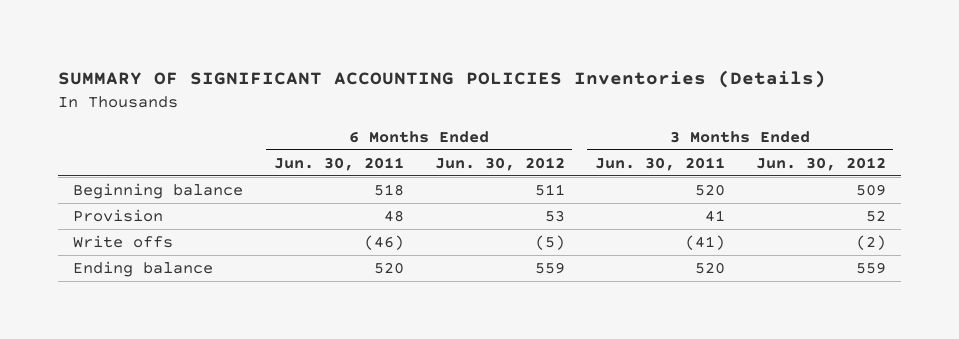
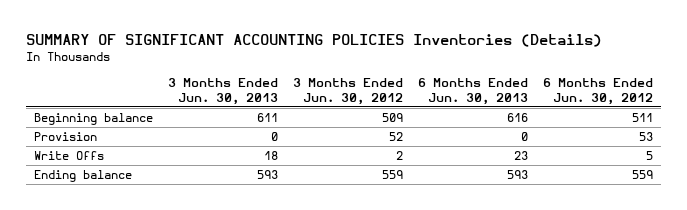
[273,156,404,171] Jun. 30, 2011 -> none
[595,156,726,171] Jun. 30, 2011 -> none
none -> [168,77,279,106] 3 Months Ended Jun. 30, 2013
none -> [418,77,529,106] 6 Months Ended Jun. 30, 2013
[73,234,174,248] Write offs -> [33,150,104,160] Write Offs
[534,234,565,250] (5) -> [646,150,654,160] 5
[855,234,886,250] (2) -> [396,150,404,160] 2

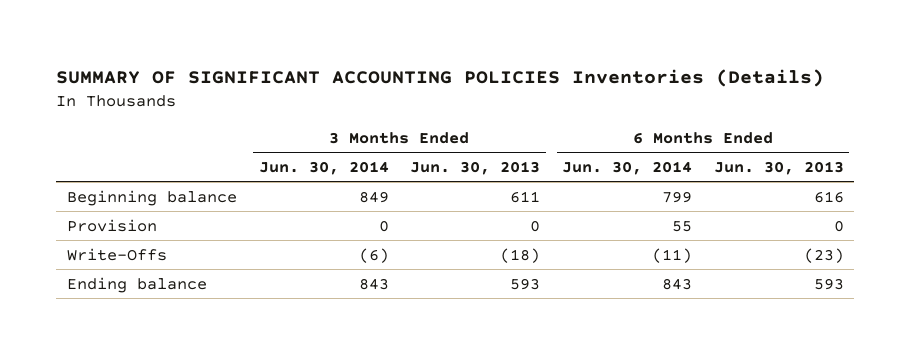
[293,77,404,106] 3 Months Ended Jun. 30, 2012 -> none
[543,77,654,106] 6 Months Ended Jun. 30, 2012 -> none
none -> [258,160,389,175] Jun. 30, 2014
none -> [561,160,692,175] Jun. 30, 2014
[33,150,104,160] Write Offs -> [67,247,168,261] Write-Offs
[264,150,279,160] 18 -> [500,247,541,263] (18)
[514,150,529,160] 23 -> [803,247,844,263] (23)

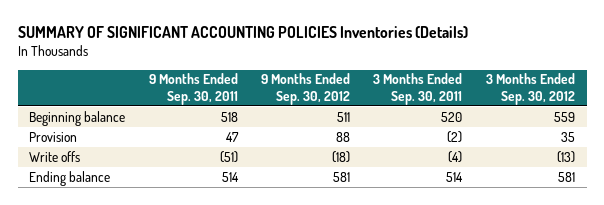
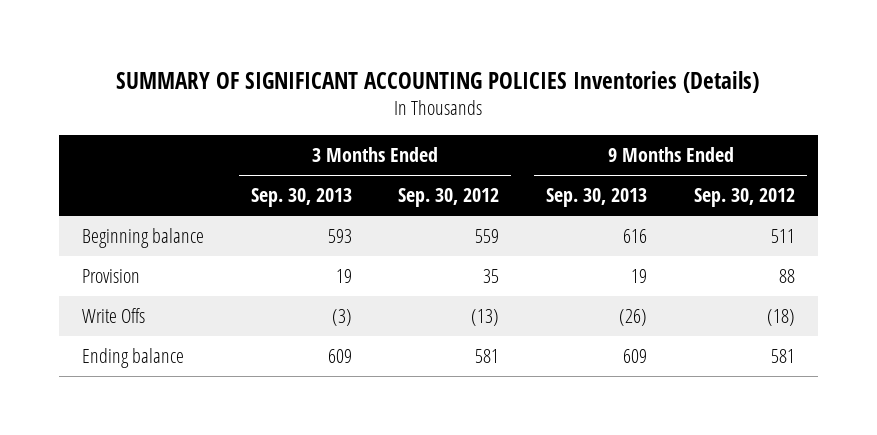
[148,73,238,105] 9 Months Ended Sep. 30, 2011 -> none
[373,73,463,105] 3 Months Ended Sep. 30, 2011 -> none
none -> [250,188,352,208] Sep. 30, 2013
none -> [546,188,648,208] Sep. 30, 2013
[29,150,81,162] Write offs -> [81,307,145,323] Write Offs

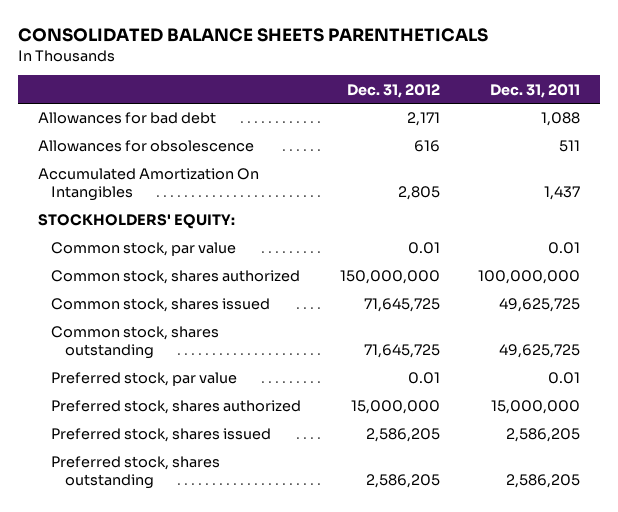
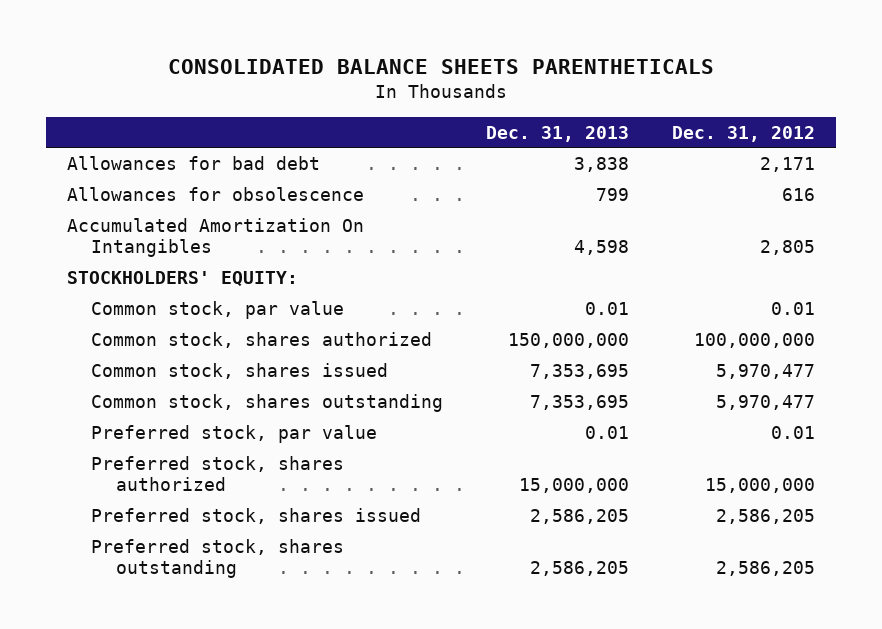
[490,83,581,98] Dec. 31, 2011 -> none
none -> [485,125,629,142] Dec. 31, 2013
[339,270,440,285] 150,000,000 -> [693,332,815,348] 100,000,000
[363,298,440,313] 71,645,725 -> [715,363,815,379] 5,970,477
[363,344,440,359] 71,645,725 -> [715,394,815,410] 5,970,477

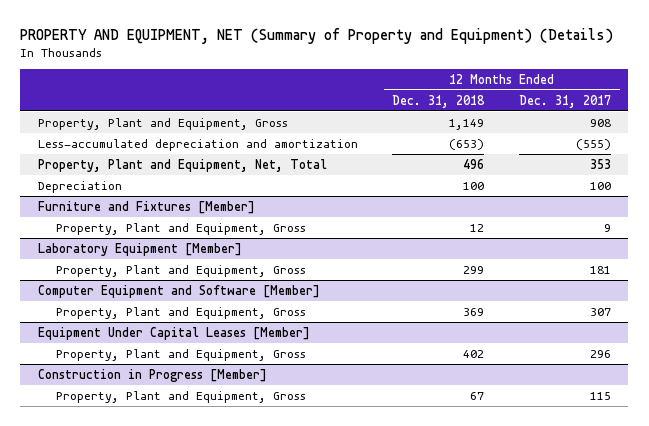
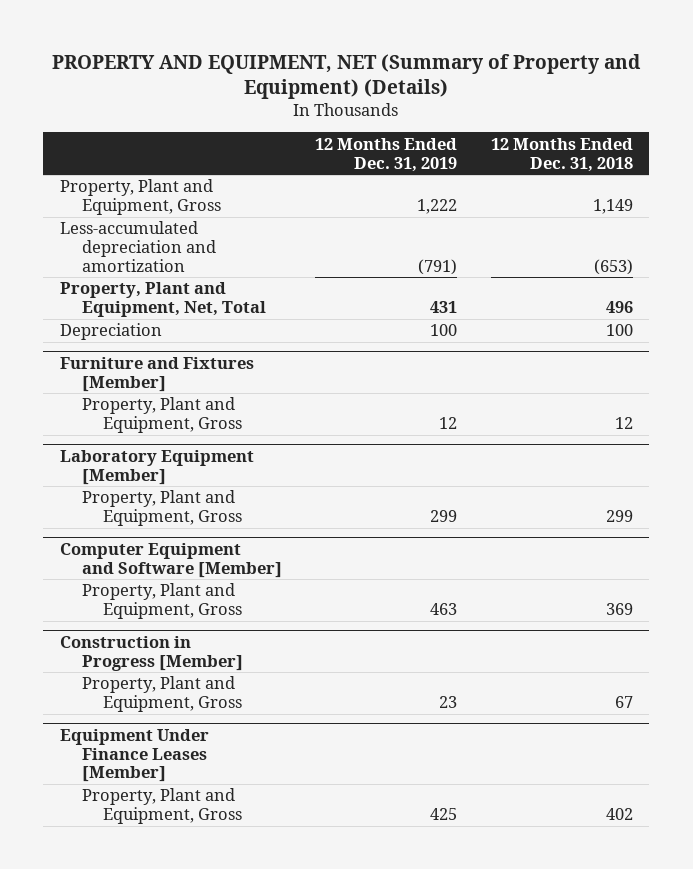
[518,94,611,108] Dec. 31, 2017 -> none
none -> [315,137,458,172] 12 Months Ended Dec. 31, 2019
[37,326,310,340] Equipment Under Capital Leases [Member] -> none
[55,348,306,361] Property, Plant and Equipment, Gross -> none
none -> [59,728,209,783] Equipment Under Finance Leases [Member]
none -> [81,788,243,825] Property, Plant and Equipment, Gross

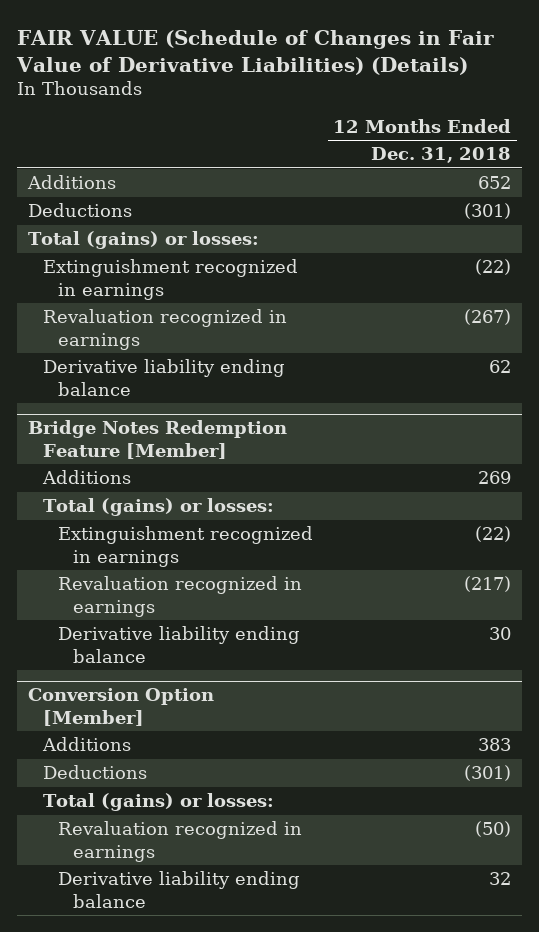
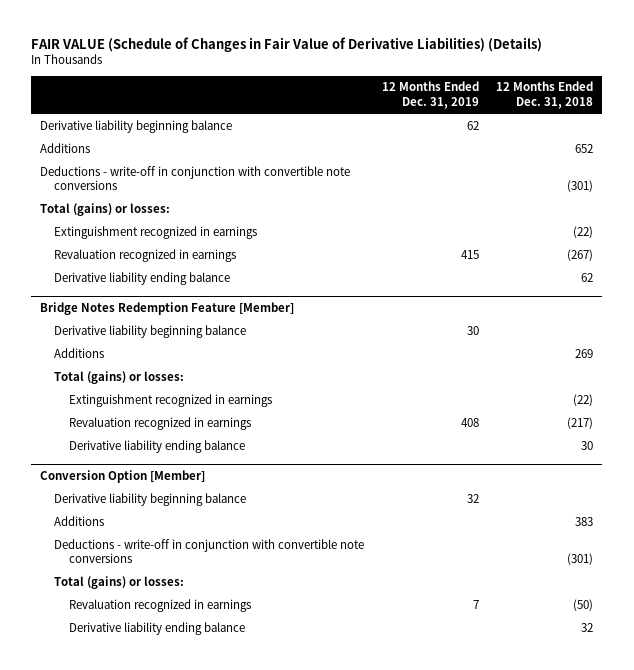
none -> [381,81,479,109] 12 Months Ended Dec. 31, 2019
none -> [40,119,233,133] Derivative liability beginning balance
[27,203,132,218] Deductions -> [40,165,351,191] Deductions - write-off in conjunction with convertible note conversions
none -> [54,324,247,338] Derivative liability beginning balance
none -> [54,492,247,506] Derivative liability beginning balance
[42,765,147,780] Deductions -> [54,538,365,564] Deductions - write-off in conjunction with convertible note conversions

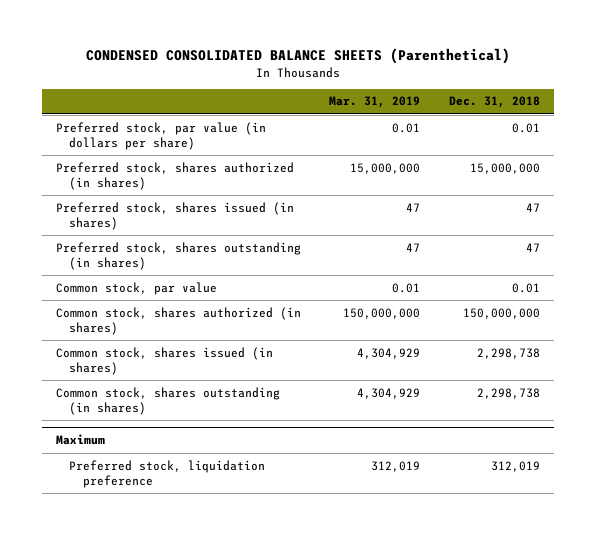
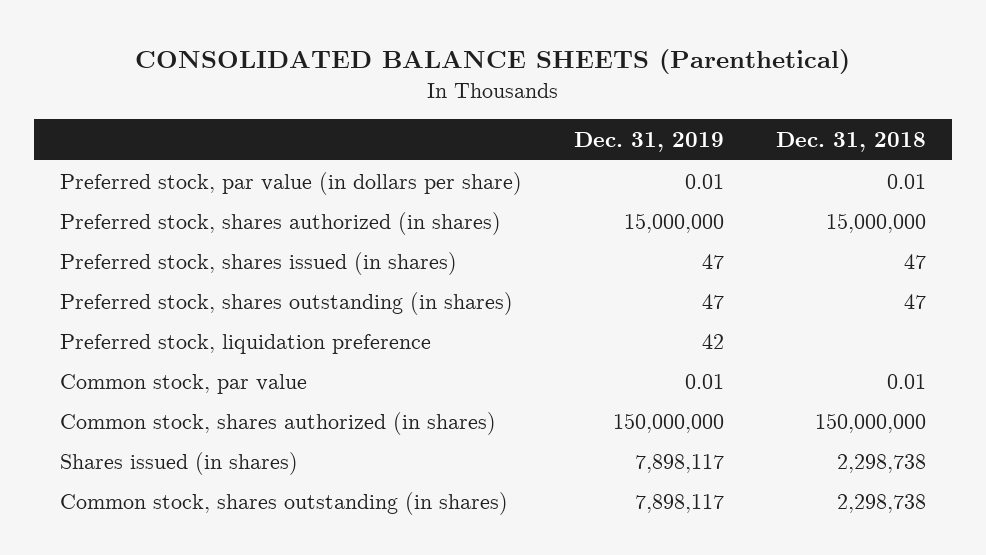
[85,48,510,65] CONDENSED CONSOLIDATED BALANCE SHEETS (Parenthetical) -> [135,49,851,75] CONSOLIDATED BALANCE SHEETS (Parenthetical)
[329,96,421,109] Mar. 31, 2019 -> none
none -> [574,131,725,152] Dec. 31, 2019
none -> [60,333,432,354] Preferred stock, liquidation preference
[55,346,273,376] Common stock, shares issued (in shares) -> [60,451,299,475] Shares issued (in shares)
[55,434,105,446] Maximum -> none
[69,459,266,489] Preferred stock, liquidation preference -> none

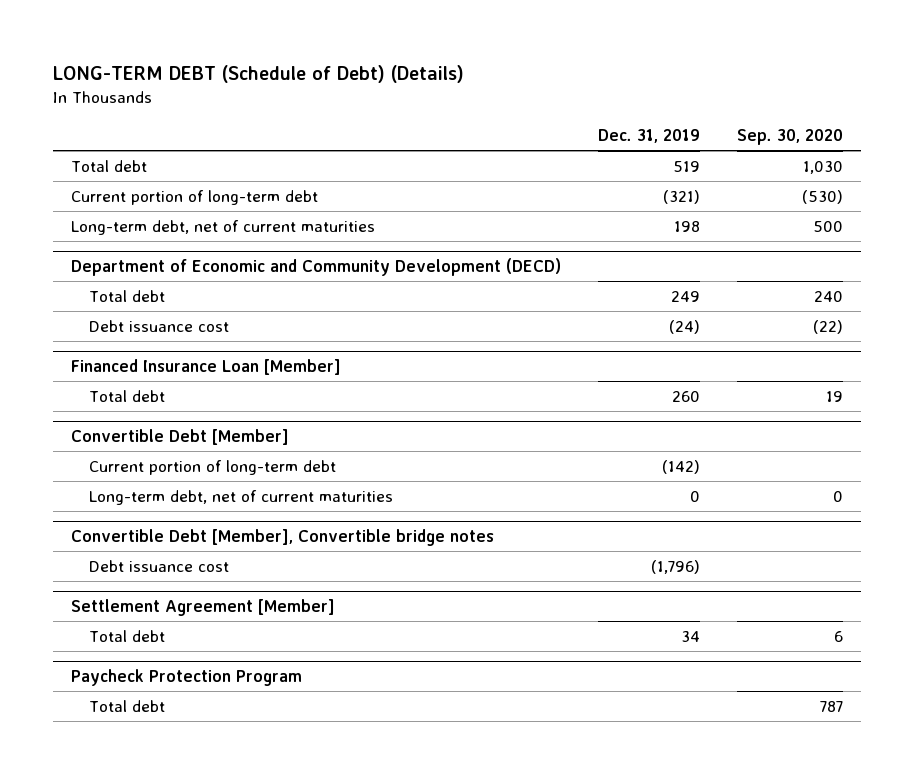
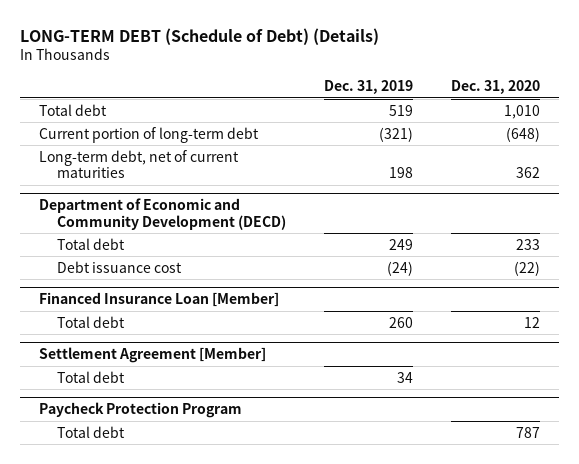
[736,128,843,145] Sep. 30, 2020 -> none
none -> [450,79,540,94] Dec. 31, 2020
[71,429,290,446] Convertible Debt [Member] -> none
[89,459,337,475] Current portion of long-term debt -> none
[89,489,394,505] Long-term debt, net of current maturities -> none
[71,529,495,547] Convertible Debt [Member], Convertible bridge notes -> none
[89,559,230,572] Debt issuance cost -> none

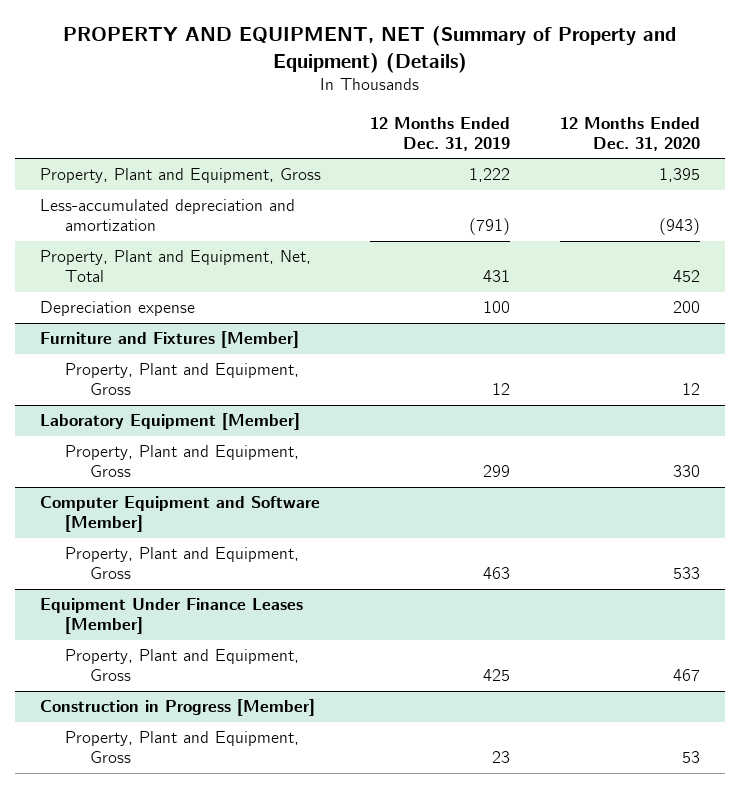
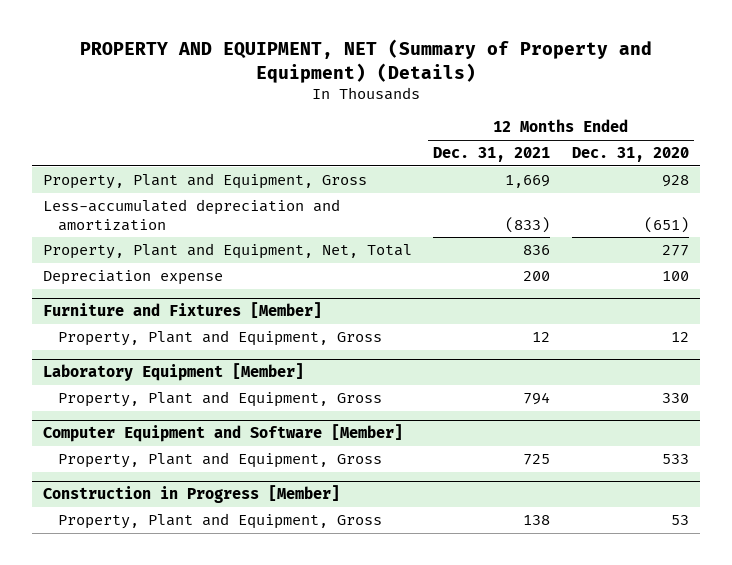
[370,116,511,151] 12 Months Ended Dec. 31, 2019 -> none
none -> [433,147,551,163] Dec. 31, 2021
[659,168,701,183] 1,395 -> [661,175,689,188] 928
[659,218,701,236] (943) -> [643,216,689,233] (651)
[673,270,701,283] 452 -> [661,245,689,257] 277
[673,301,701,314] 200 -> [661,271,689,282] 100
[39,598,303,635] Equipment Under Finance Leases [Member] -> none
[64,649,299,682] Property, Plant and Equipment, Gross -> none

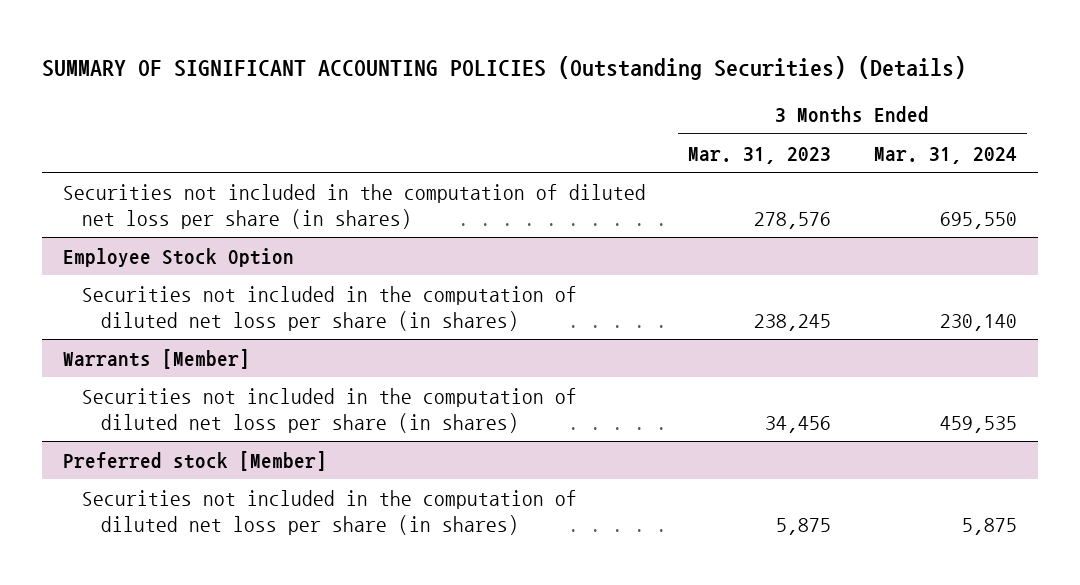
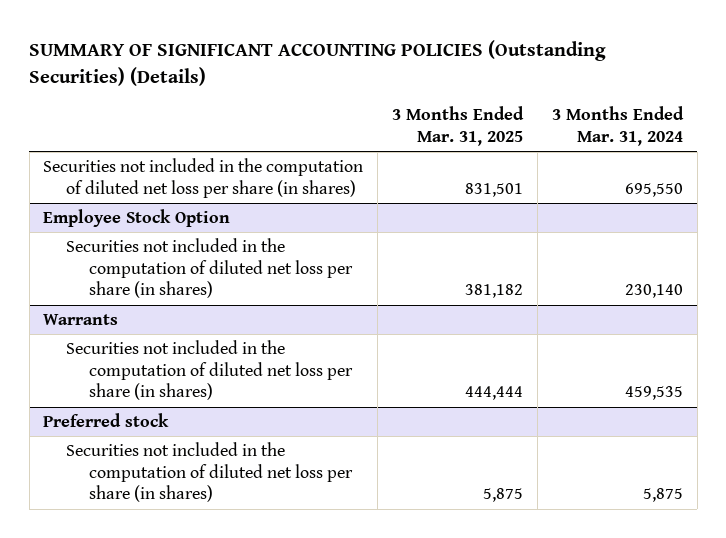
[688,146,832,164] Mar. 31, 2023 -> none
none -> [392,106,525,146] 3 Months Ended Mar. 31, 2025
[63,348,251,369] Warrants [Member] -> [43,313,119,325] Warrants
[63,450,328,471] Preferred stock [Member] -> [43,412,170,427] Preferred stock

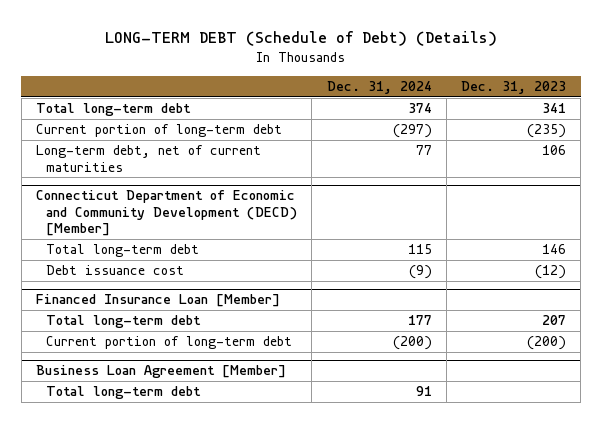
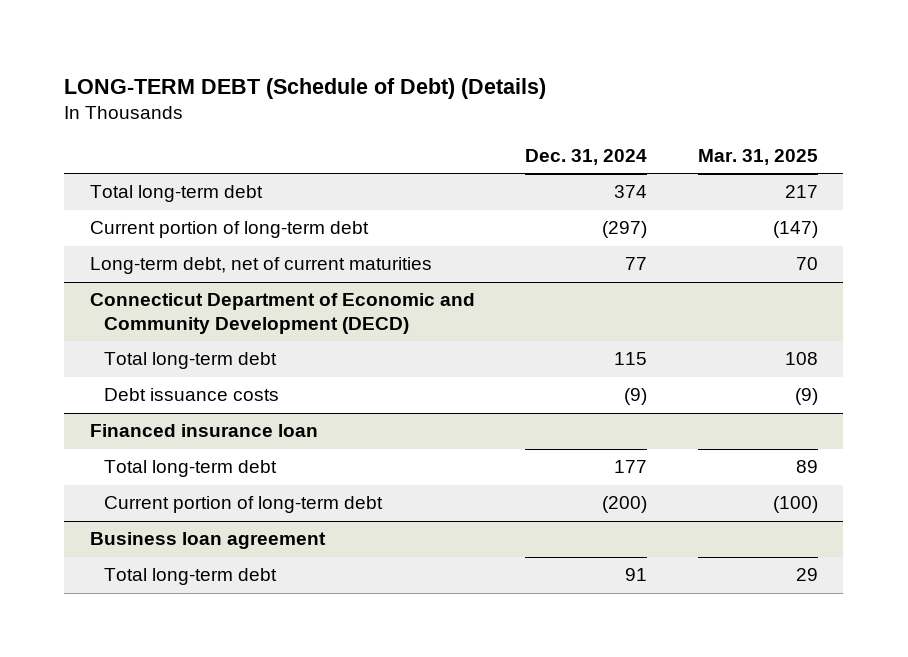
[460,81,566,95] Dec. 31, 2023 -> none
none -> [697,148,818,165] Mar. 31, 2025
[35,190,298,237] Connecticut Department of Economic and Community Development (DECD) [Member] -> [89,293,475,334] Connecticut Department of Economic and Community Development (DECD)
[46,265,185,276] Debt issuance cost -> [103,388,279,402] Debt issuance costs
[35,294,280,308] Financed Insurance Loan [Member] -> [89,424,318,438] Financed insurance loan
[35,365,286,379] Business Loan Agreement [Member] -> [89,532,326,550] Business loan agreement

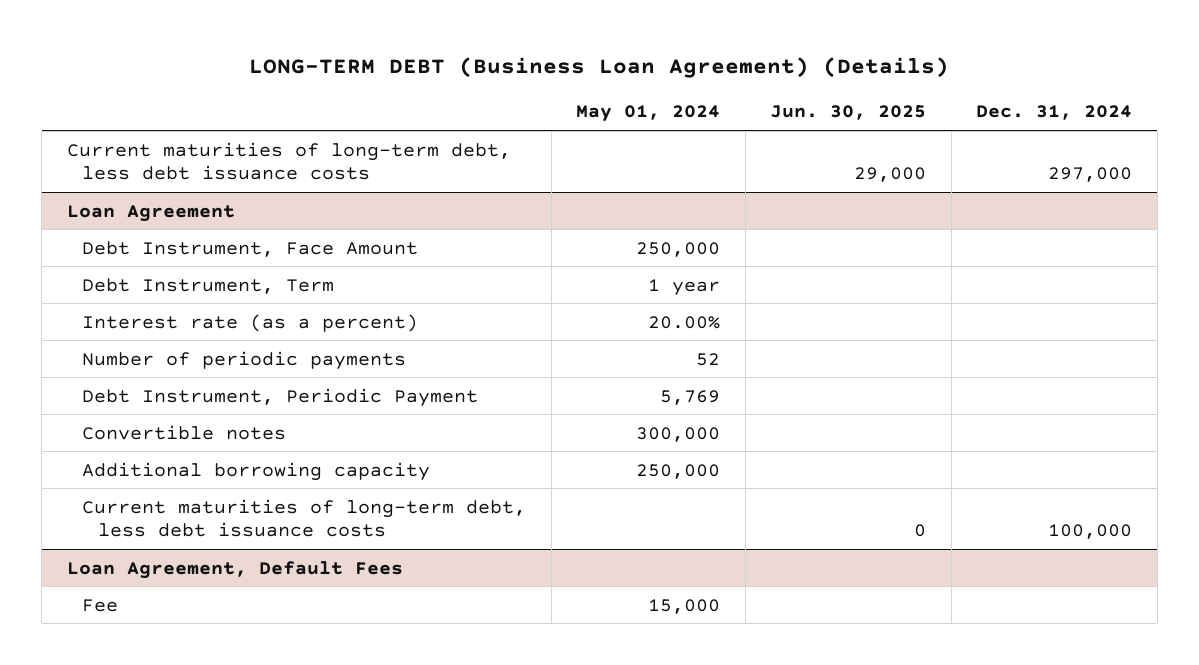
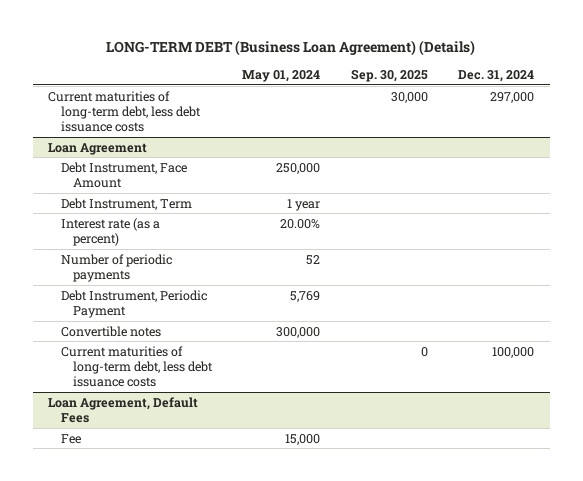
[770,105,927,121] Jun. 30, 2025 -> none
none -> [350,69,428,83] Sep. 30, 2025
[82,461,431,481] Additional borrowing capacity -> none

